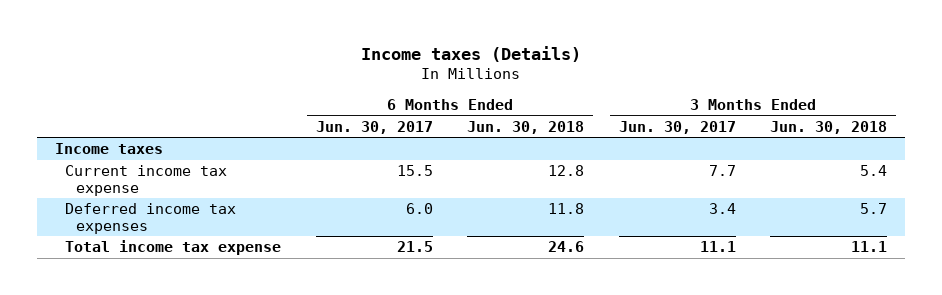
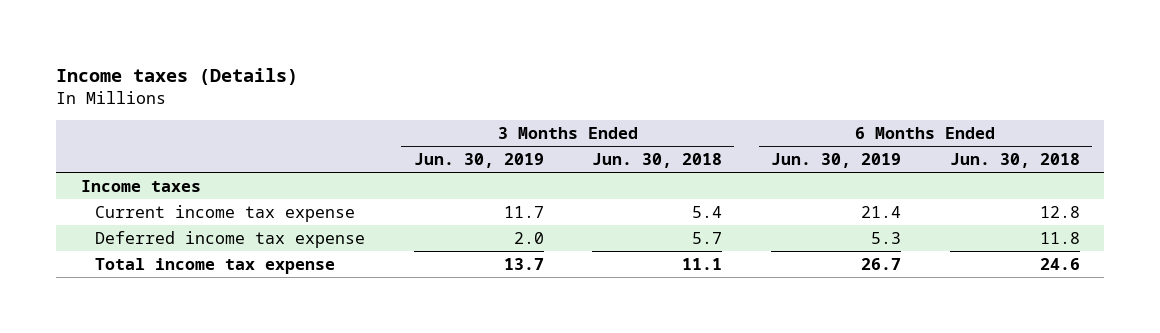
[315,120,433,134] Jun. 30, 2017 -> none
[618,120,736,134] Jun. 30, 2017 -> none
none -> [413,153,544,169] Jun. 30, 2019
none -> [770,153,901,169] Jun. 30, 2019
[65,203,237,234] Deferred income tax expenses -> [95,230,366,248] Deferred income tax expense

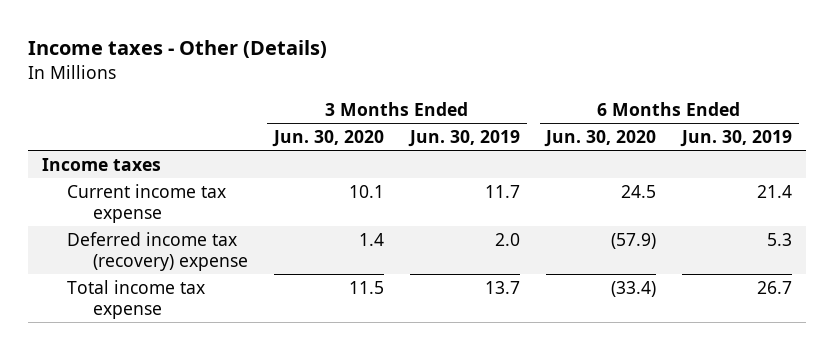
[56,67,299,85] Income taxes (Details) -> [28,40,328,59] Income taxes - Other (Details)
[592,153,723,169] Jun. 30, 2018 -> none
[949,153,1080,169] Jun. 30, 2018 -> none
none -> [271,129,384,147] Jun. 30, 2020
none -> [544,129,657,147] Jun. 30, 2020
[95,230,366,248] Deferred income tax expense -> [67,231,248,271] Deferred income tax (recovery) expense

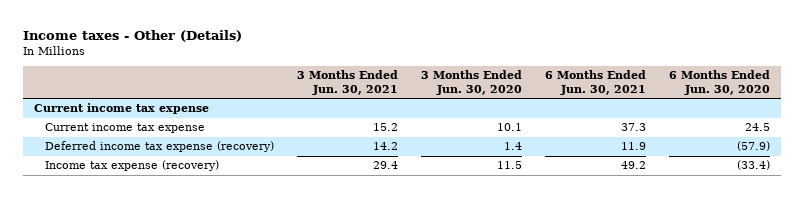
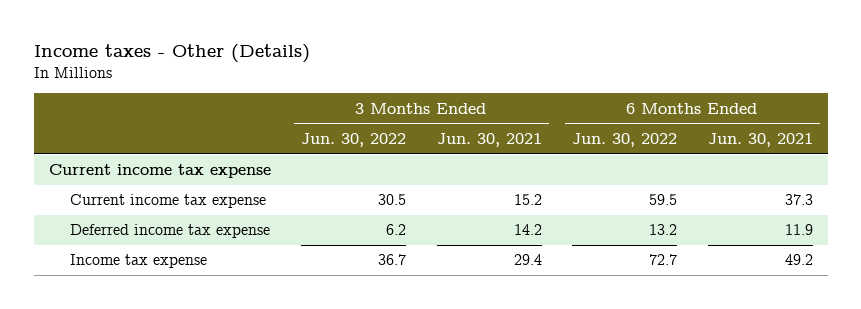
[420,70,522,96] 3 Months Ended Jun. 30, 2020 -> none
[668,70,770,96] 6 Months Ended Jun. 30, 2020 -> none
none -> [301,132,407,147] Jun. 30, 2022
none -> [572,132,678,147] Jun. 30, 2022
[45,141,275,153] Deferred income tax expense (recovery) -> [70,224,271,239] Deferred income tax expense
[45,160,220,172] Income tax expense (recovery) -> [70,254,208,269] Income tax expense

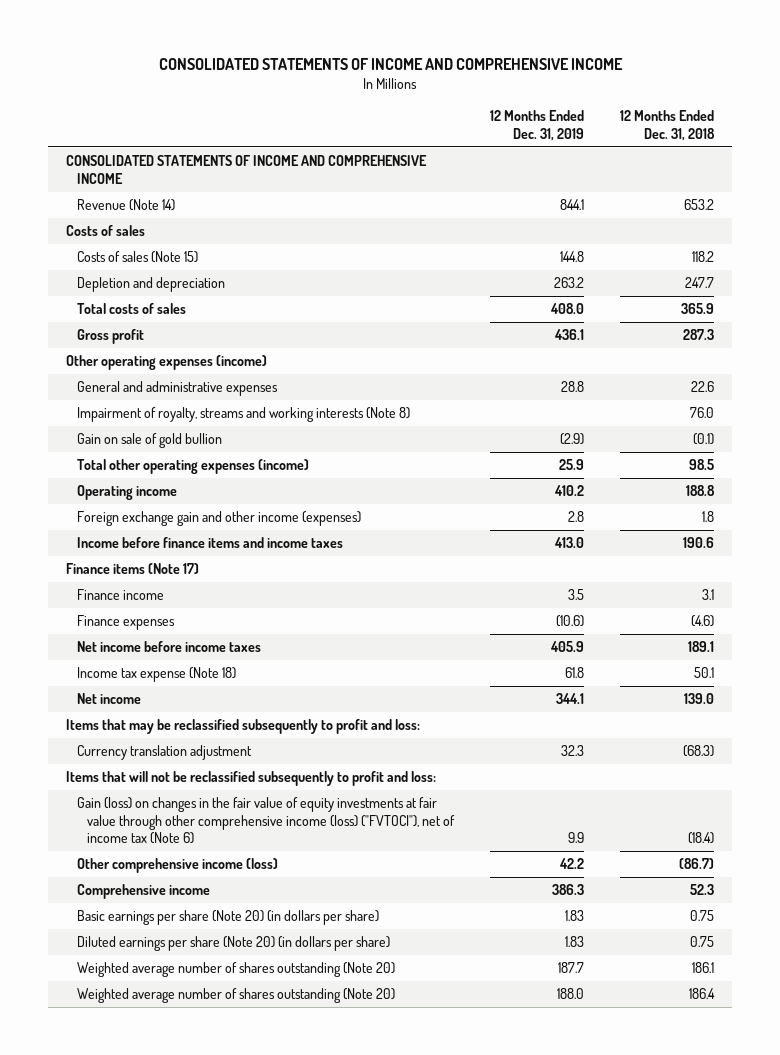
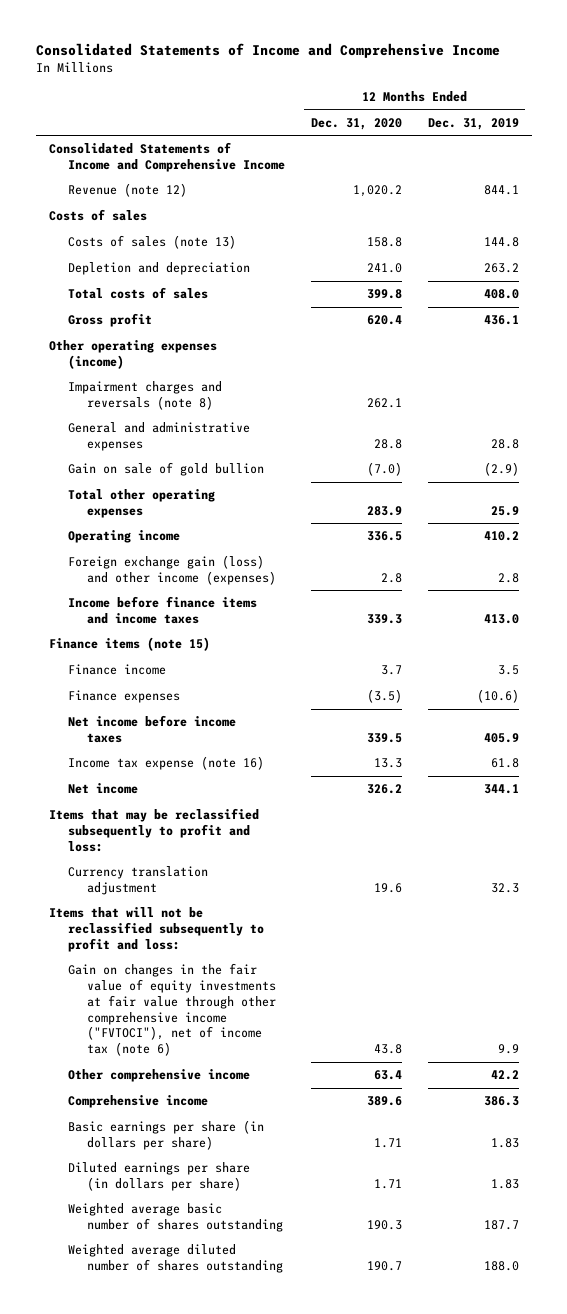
[159,58,624,71] CONSOLIDATED STATEMENTS OF INCOME AND COMPREHENSIVE INCOME -> [35,42,500,58] Consolidated Statements of Income and Comprehensive Income
[619,110,715,141] 12 Months Ended Dec. 31, 2018 -> none
none -> [310,117,402,130] Dec. 31, 2020
[66,155,428,184] CONSOLIDATED STATEMENTS OF INCOME AND COMPREHENSIVE INCOME -> [48,142,285,172] Consolidated Statements of Income and Comprehensive Income
[76,199,175,212] Revenue (Note 14) -> [67,183,187,198] Revenue (note 12)
[76,251,198,264] Costs of sales (Note 15) -> [67,235,236,250] Costs of sales (note 13)
none -> [67,381,222,410] Impairment charges and reversals (note 8)
[76,407,410,423] Impairment of royalty, streams and working interests (Note 8) -> none
[76,459,309,475] Total other operating expenses (income) -> [67,489,215,518] Total other operating expenses
[76,511,361,527] Foreign exchange gain and other income (expenses) -> [67,555,277,585] Foreign exchange gain (loss) and other income (expenses)
[66,563,200,575] Finance items (Note 17) -> [48,637,210,652] Finance items (note 15)
[76,667,236,683] Income tax expense (Note 18) -> [67,756,264,771] Income tax expense (note 16)
[76,797,456,844] Gain (loss) on changes in the fair value of equity investments at fair value through other comprehensive income (loss) ("FVTOCI"), net of income tax (Note 6) -> [67,963,277,1057] Gain on changes in the fair value of equity investments at fair value through other comprehensive income ("FVTOCI"), net of income tax (note 6)
[76,858,278,874] Other comprehensive income (loss) -> [67,1069,250,1083] Other comprehensive income
[76,910,379,926] Basic earnings per share (Note 20) (in dollars per share) -> [67,1120,264,1150] Basic earnings per share (in dollars per share)
[76,936,390,952] Diluted earnings per share (Note 20) (in dollars per share) -> [67,1162,250,1191] Diluted earnings per share (in dollars per share)
[76,962,395,978] Weighted average number of shares outstanding (Note 20) -> [67,1203,284,1232] Weighted average basic number of shares outstanding
[76,988,395,1004] Weighted average number of shares outstanding (Note 20) -> [67,1244,284,1273] Weighted average diluted number of shares outstanding

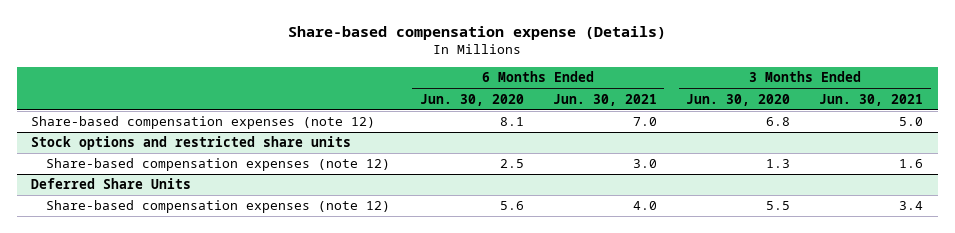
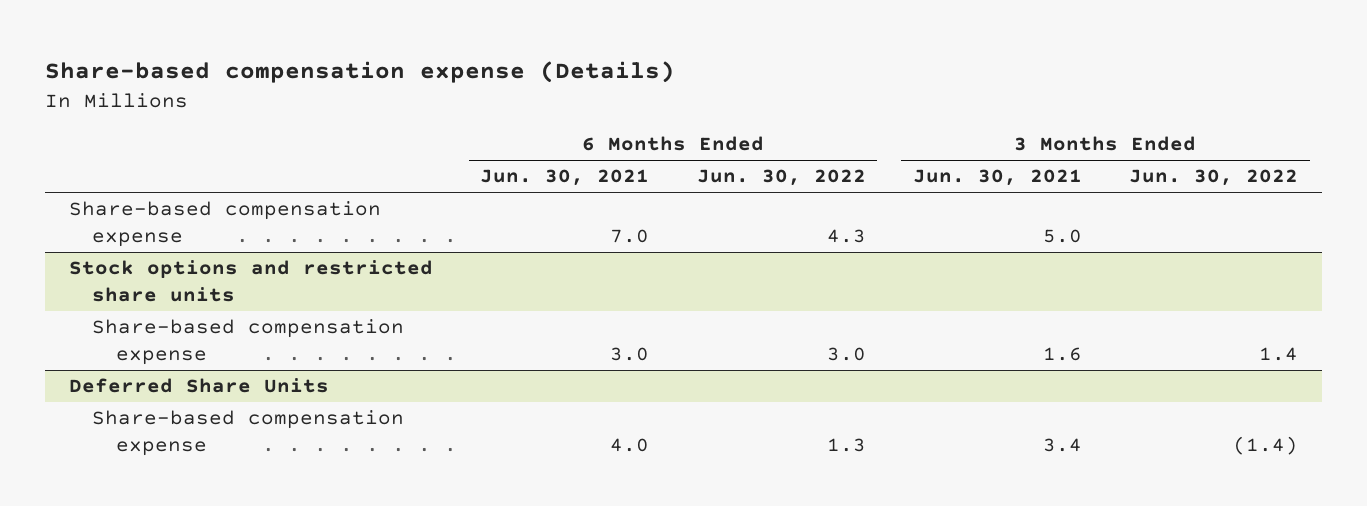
[419,93,524,106] Jun. 30, 2020 -> none
[686,93,791,106] Jun. 30, 2020 -> none
none -> [696,169,866,187] Jun. 30, 2022
none -> [1129,169,1299,187] Jun. 30, 2022
[31,116,376,130] Share-based compensation expenses (note 12) -> [69,201,382,247] Share-based compensation expense
[46,158,391,172] Share-based compensation expenses (note 12) -> [92,319,405,365] Share-based compensation expense
[46,200,391,214] Share-based compensation expenses (note 12) -> [92,410,405,456] Share-based compensation expense

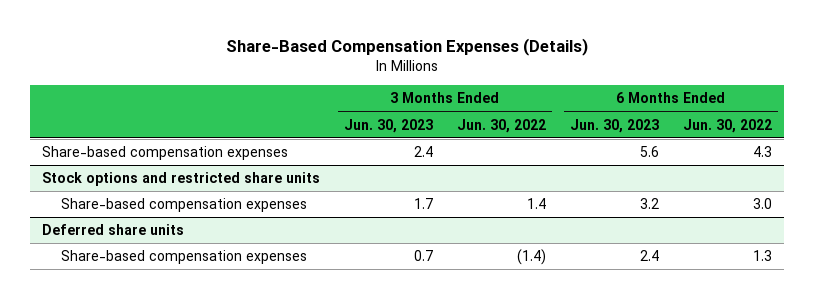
[45,61,676,84] Share-based compensation expense (Details) -> [225,37,588,56] Share-Based Compensation Expenses (Details)
[480,169,650,187] Jun. 30, 2021 -> none
[912,169,1082,187] Jun. 30, 2021 -> none
none -> [343,118,433,133] Jun. 30, 2023
none -> [569,118,659,133] Jun. 30, 2023
[69,201,382,247] Share-based compensation expense -> [41,146,288,161] Share-based compensation expenses
[92,319,405,365] Share-based compensation expense -> [60,198,307,213] Share-based compensation expenses
[69,378,330,394] Deferred Share Units -> [41,224,184,236] Deferred share units
[92,410,405,456] Share-based compensation expense -> [60,250,307,265] Share-based compensation expenses

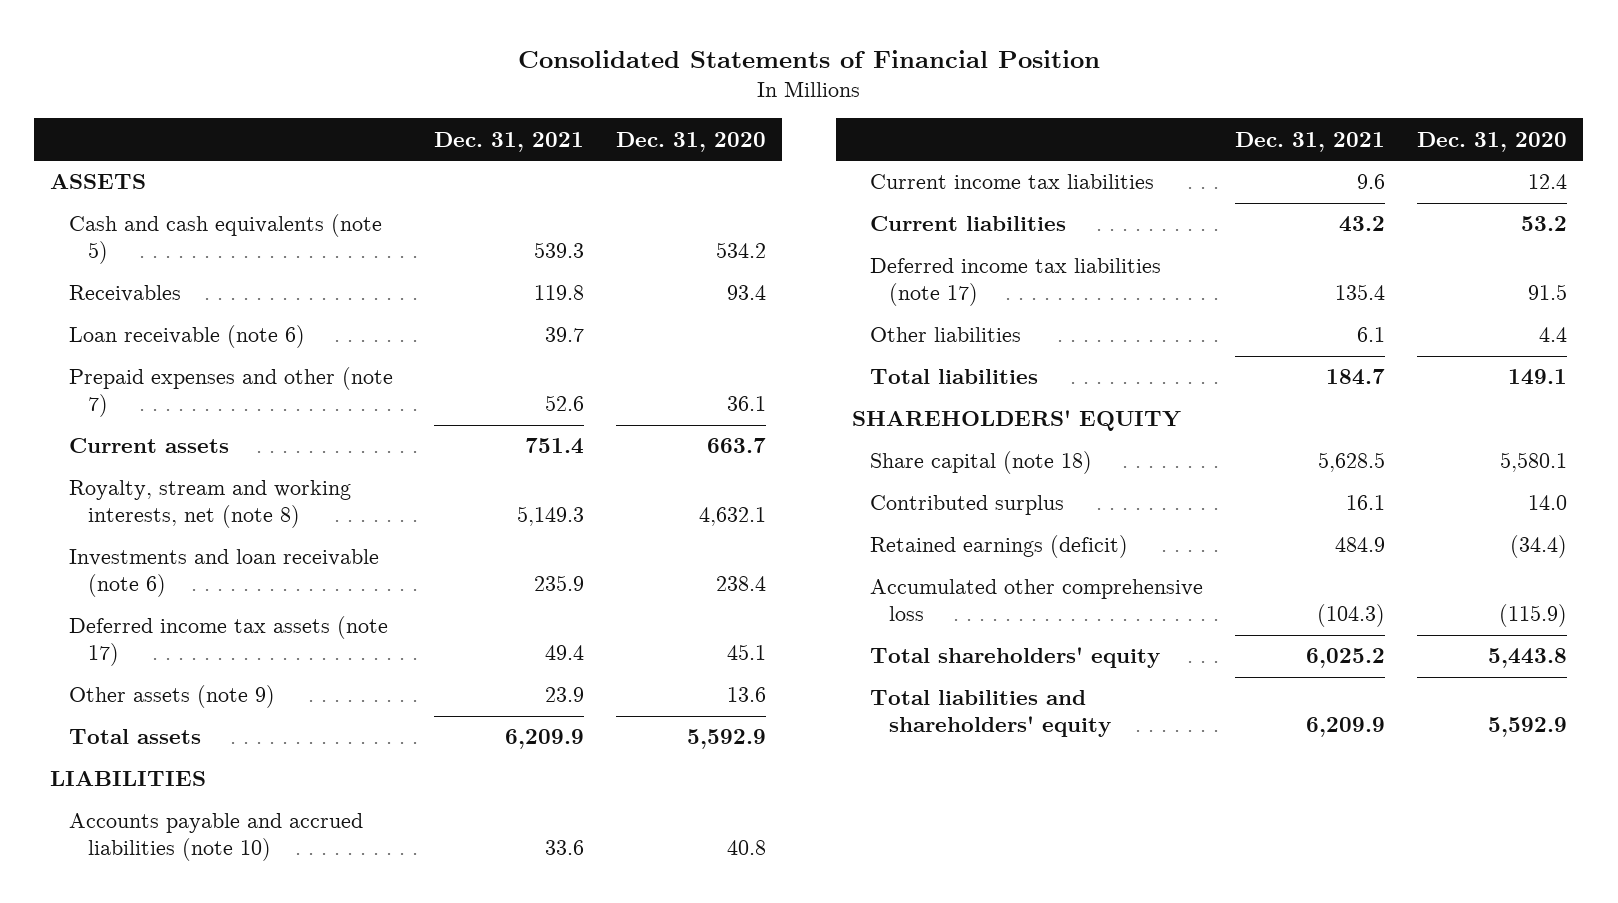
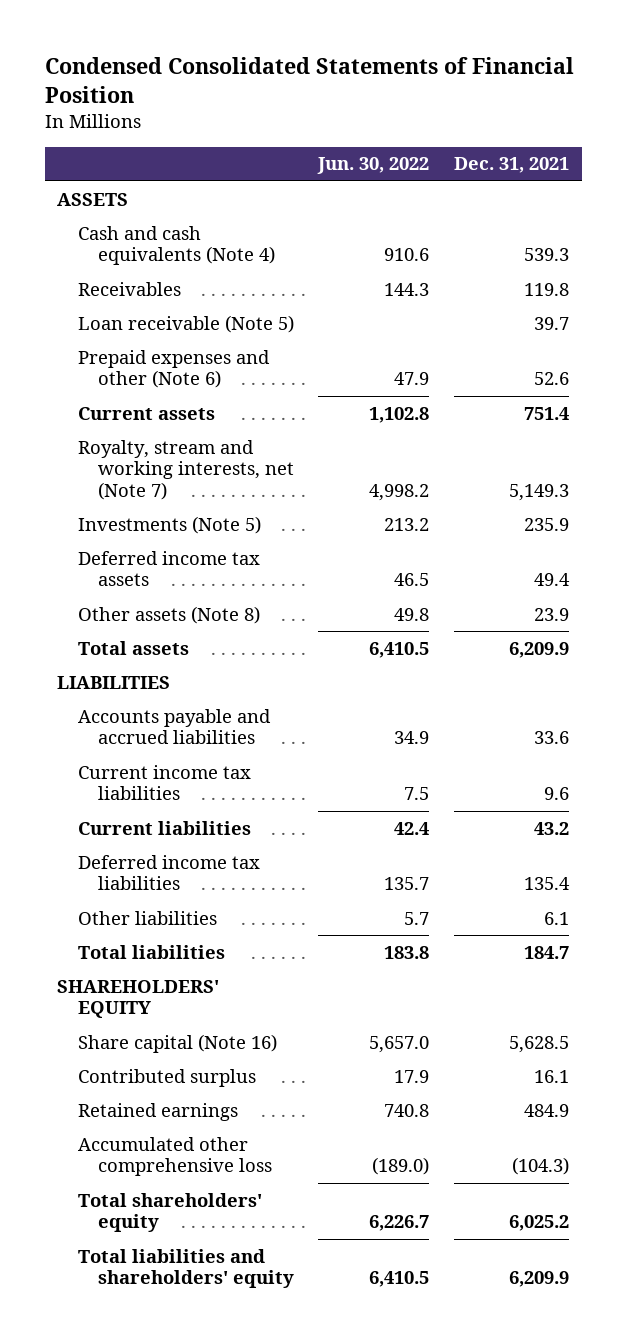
[517,49,1100,68] Consolidated Statements of Financial Position -> [45,56,575,103] Condensed Consolidated Statements of Financial Position
[615,131,766,152] Dec. 31, 2020 -> none
none -> [317,157,430,175] Jun. 30, 2022
[69,214,383,264] Cash and cash equivalents (note 5) -> [77,225,275,266] Cash and cash equivalents (Note 4)
[69,325,306,349] Loan receivable (note 6) -> [77,314,294,333] Loan receivable (Note 5)
[69,367,394,417] Prepaid expenses and other (note 7) -> [77,349,270,389] Prepaid expenses and other (Note 6)
[69,480,352,528] Royalty, stream and working interests, net (note 8) -> [77,439,294,501] Royalty, stream and working interests, net (Note 7)
[69,549,380,597] Investments and loan receivable (note 6) -> [77,515,261,534] Investments (Note 5)
[69,616,389,666] Deferred income tax assets (note 17) -> [77,550,260,587] Deferred income tax assets
[69,685,276,709] Other assets (note 9) -> [77,605,260,624] Other assets (Note 8)
[69,813,364,861] Accounts payable and accrued liabilities (note 10) -> [77,708,271,745] Accounts payable and accrued liabilities
[870,258,1162,306] Deferred income tax liabilities (note 17) -> [77,854,260,891] Deferred income tax liabilities
[870,451,1093,475] Share capital (note 18) -> [77,1033,277,1053] Share capital (Note 16)
[870,535,1129,559] Retained earnings (deficit) -> [77,1102,238,1121] Retained earnings

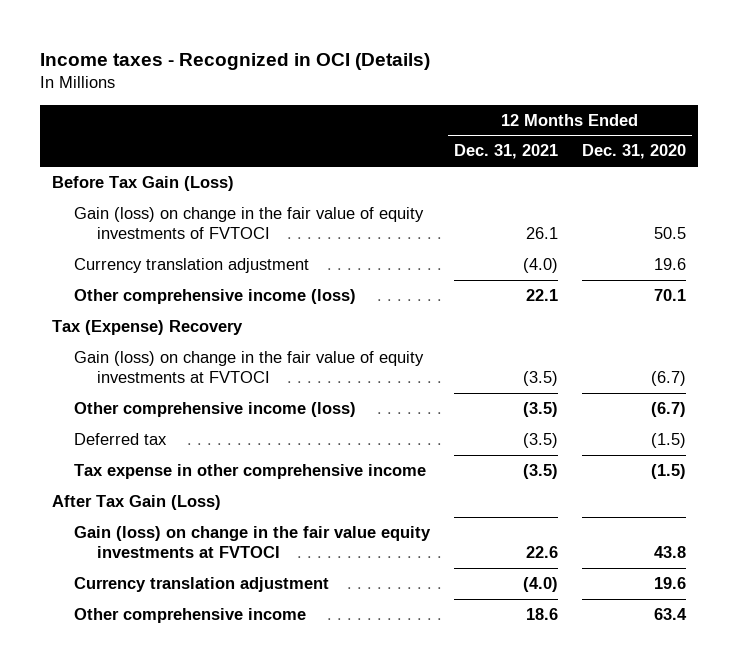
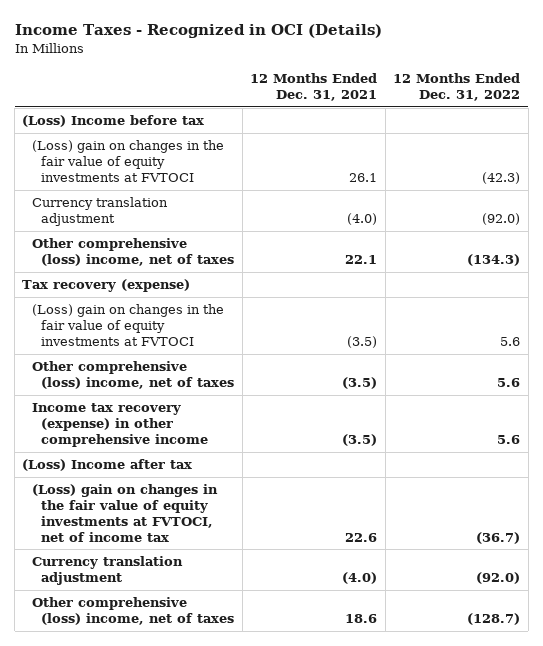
[40,52,431,70] Income taxes - Recognized in OCI (Details) -> [14,23,382,38] Income Taxes - Recognized in OCI (Details)
[582,144,687,160] Dec. 31, 2020 -> none
none -> [393,73,521,101] 12 Months Ended Dec. 31, 2022
[52,176,235,192] Before Tax Gain (Loss) -> [22,115,205,128] (Loss) Income before tax
[74,207,425,240] Gain (loss) on change in the fair value of equity investments of FVTOCI -> [31,140,224,182] (Loss) gain on changes in the fair value of equity investments at FVTOCI
[74,433,168,446] Deferred tax -> none
[74,289,357,305] Other comprehensive income (loss) -> [31,238,235,267] Other comprehensive (loss) income, net of taxes
[52,320,244,336] Tax (Expense) Recovery -> [22,279,191,293] Tax recovery (expense)
[74,351,425,384] Gain (loss) on change in the fair value of equity investments at FVTOCI -> [31,304,224,346] (Loss) gain on changes in the fair value of equity investments at FVTOCI
[74,402,357,418] Other comprehensive income (loss) -> [31,361,235,390] Other comprehensive (loss) income, net of taxes
[74,464,427,480] Tax expense in other comprehensive income -> [31,403,209,447] Income tax recovery (expense) in other comprehensive income
[52,495,222,511] After Tax Gain (Loss) -> [22,459,193,472] (Loss) Income after tax
[74,526,432,559] Gain (loss) on change in the fair value equity investments at FVTOCI -> [31,484,218,542] (Loss) gain on changes in the fair value of equity investments at FVTOCI, net of income tax
[74,608,307,624] Other comprehensive income -> [31,597,235,626] Other comprehensive (loss) income, net of taxes

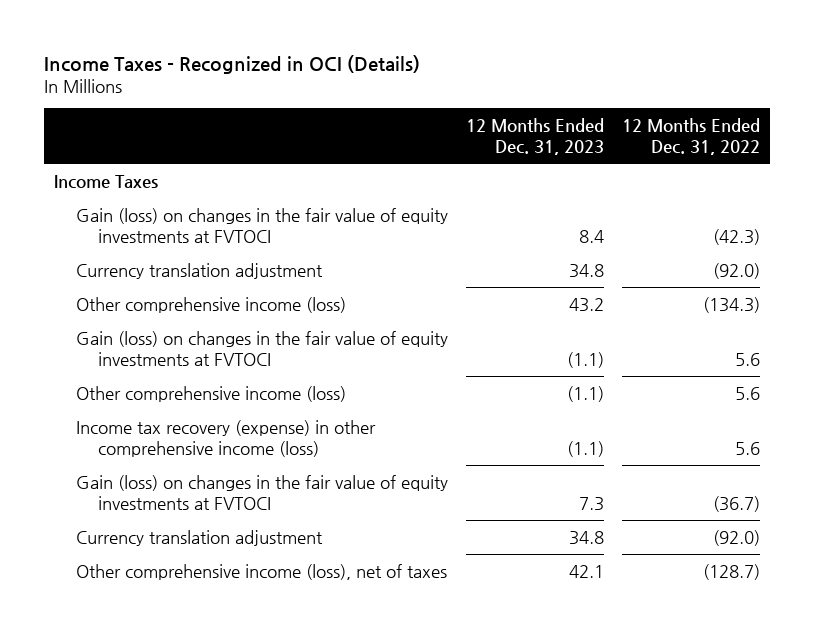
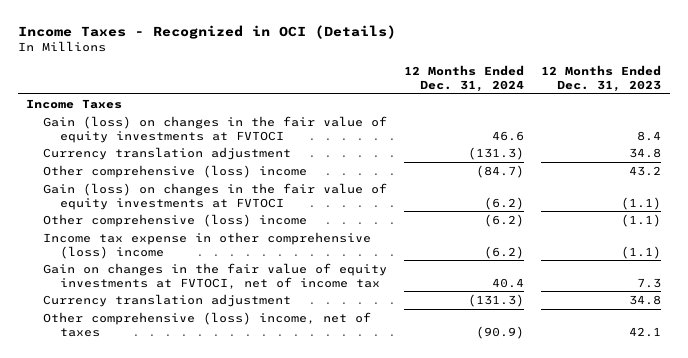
[622,118,761,156] 12 Months Ended Dec. 31, 2022 -> none
none -> [404,65,525,93] 12 Months Ended Dec. 31, 2024
[75,296,346,313] Other comprehensive income (loss) -> [43,164,308,178] Other comprehensive (loss) income
[75,385,346,402] Other comprehensive income (loss) -> [43,213,308,227] Other comprehensive (loss) income
[75,419,376,457] Income tax recovery (expense) in other comprehensive income (loss) -> [43,231,372,259] Income tax expense in other comprehensive (loss) income
[75,474,448,510] Gain (loss) on changes in the fair value of equity investments at FVTOCI -> [43,262,388,289] Gain on changes in the fair value of equity investments at FVTOCI, net of income tax
[75,563,447,580] Other comprehensive income (loss), net of taxes -> [43,311,372,337] Other comprehensive (loss) income, net of taxes

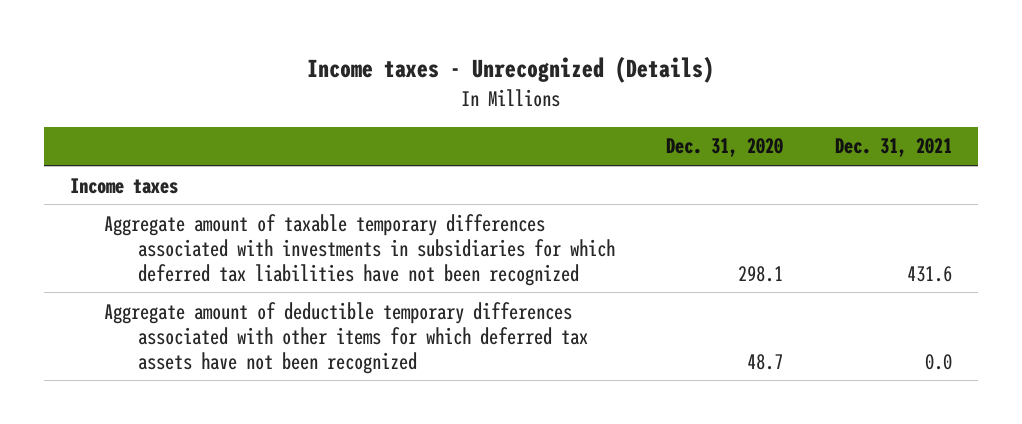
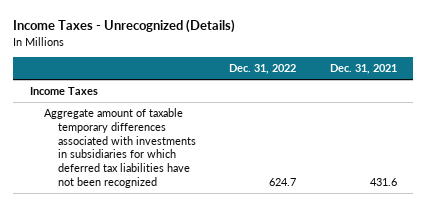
[306,55,714,83] Income taxes - Unrecognized (Details) -> [13,19,236,34] Income Taxes - Unrecognized (Details)
[666,138,784,158] Dec. 31, 2020 -> none
none -> [229,63,297,74] Dec. 31, 2022
[69,177,178,194] Income taxes -> [29,87,98,96] Income Taxes
[103,301,588,374] Aggregate amount of deductible temporary differences associated with other items for which deferred tax assets have not been recognized -> none

